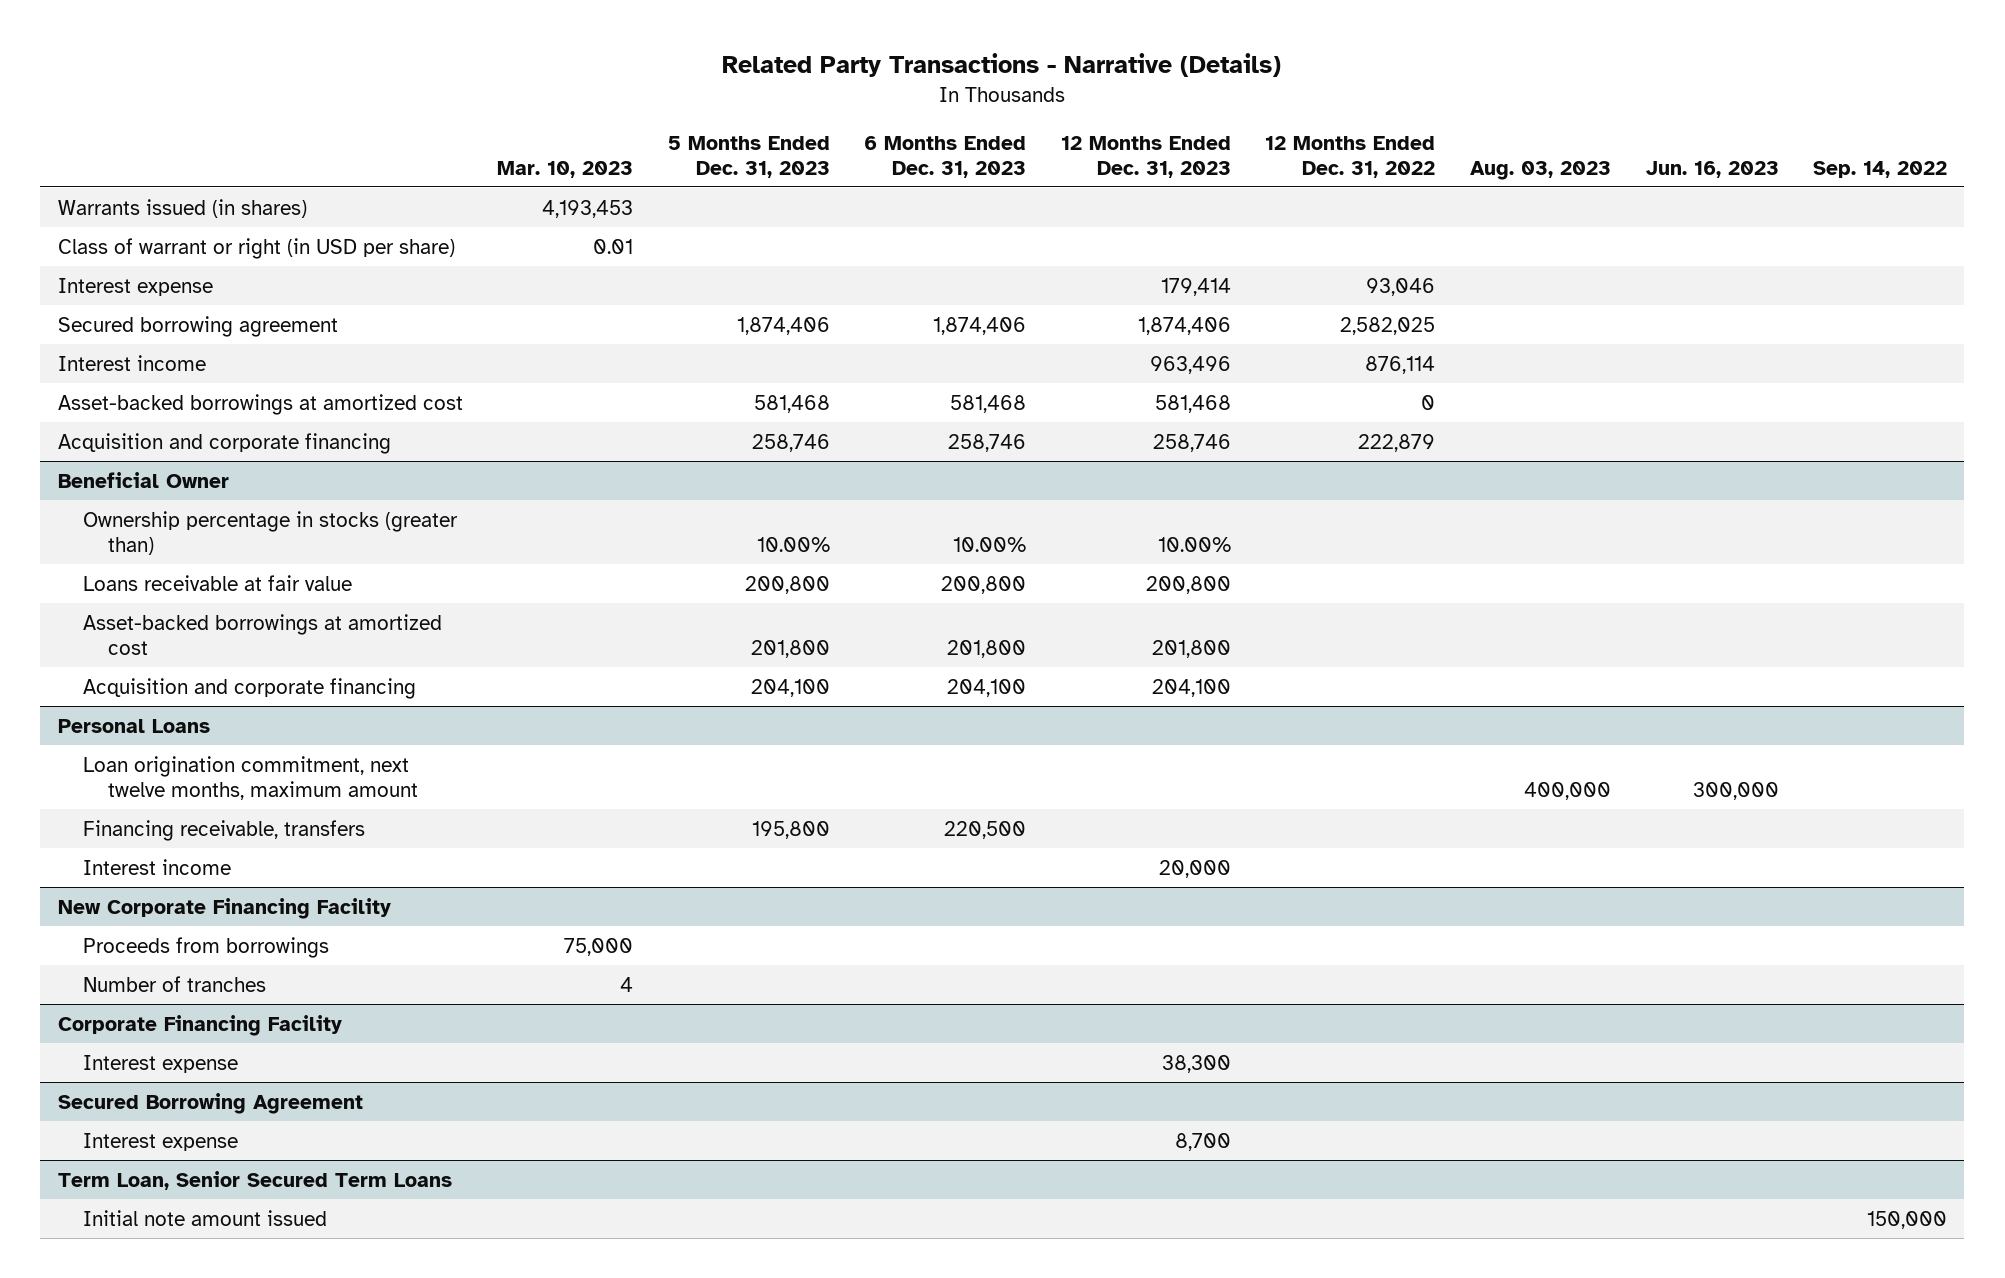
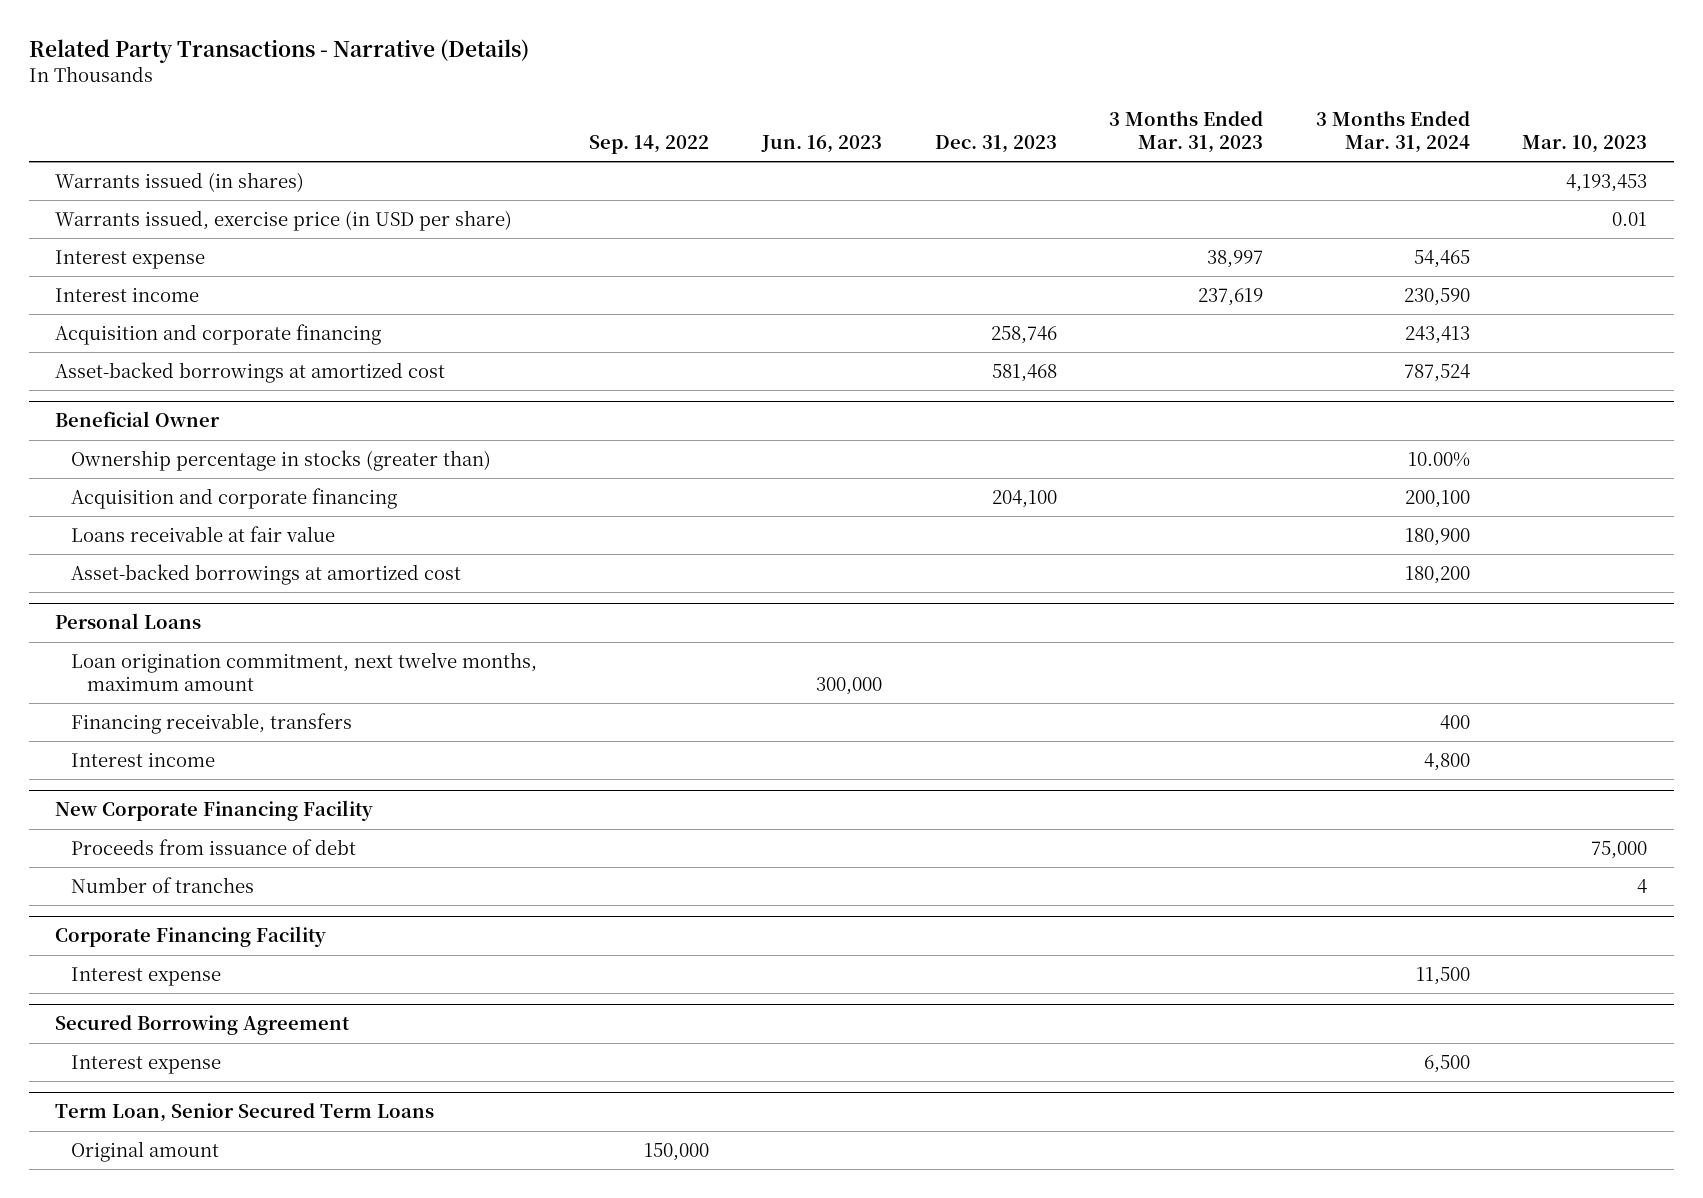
[667,135,830,178] 5 Months Ended Dec. 31, 2023 -> none
[864,135,1027,178] 6 Months Ended Dec. 31, 2023 -> none
[1060,135,1231,178] 12 Months Ended Dec. 31, 2023 -> none
[1265,135,1436,178] 12 Months Ended Dec. 31, 2022 -> none
[1469,160,1611,180] Aug. 03, 2023 -> none
none -> [934,135,1057,154] Dec. 31, 2023
none -> [1109,110,1264,154] 3 Months Ended Mar. 31, 2023
none -> [1315,110,1470,154] 3 Months Ended Mar. 31, 2024
[57,237,455,259] Class of warrant or right (in USD per share) -> [55,209,513,231] Warrants issued, exercise price (in USD per share)
[57,315,338,337] Secured borrowing agreement -> none
[57,393,463,415] Asset-backed borrowings at amortized cost -> [55,361,446,383] Asset-backed borrowings at amortized cost
[82,677,416,699] Acquisition and corporate financing -> [70,487,397,509] Acquisition and corporate financing
[82,936,329,958] Proceeds from borrowings -> [70,838,356,855] Proceeds from issuance of debt
[82,1209,327,1226] Initial note amount issued -> [70,1140,219,1162] Original amount

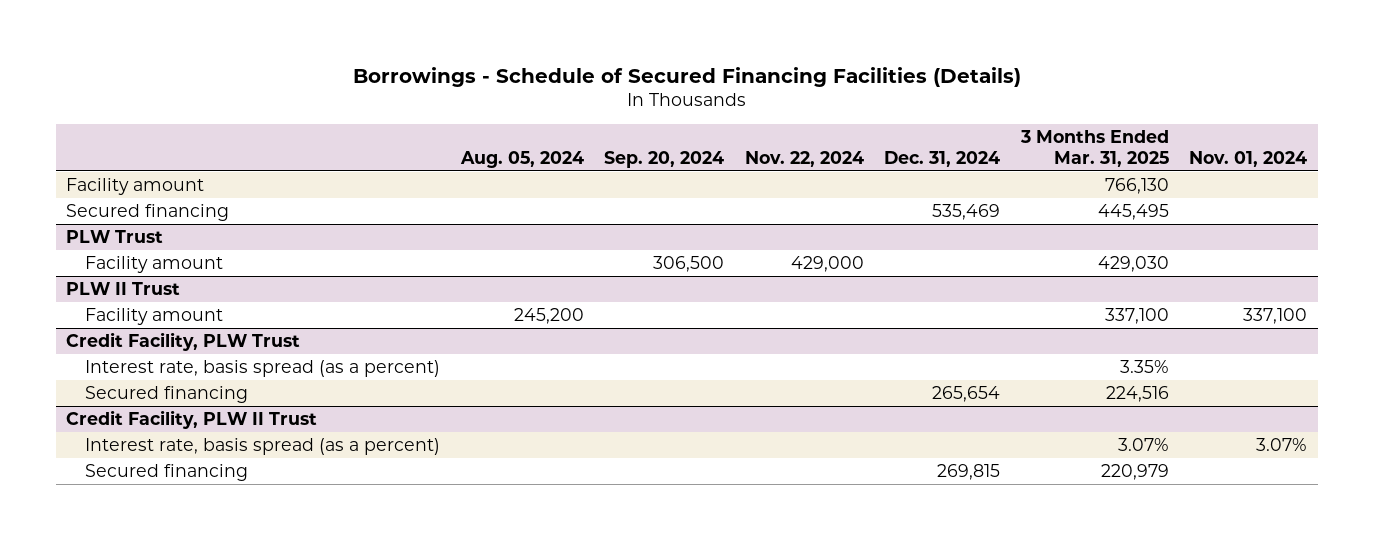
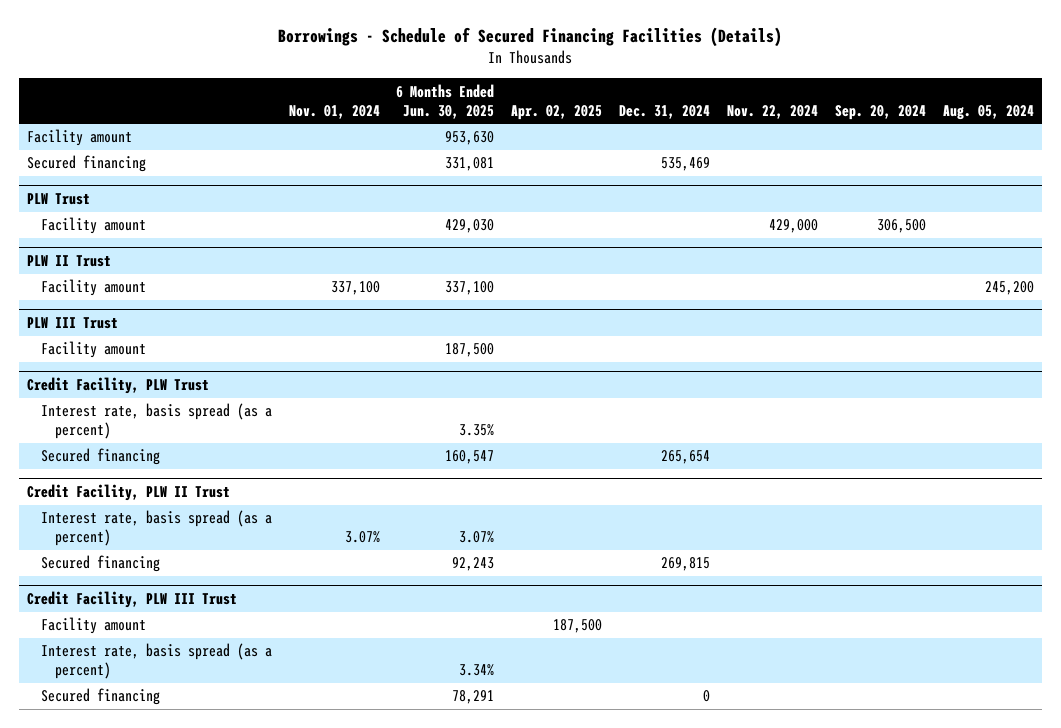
[1019,129,1169,168] 3 Months Ended Mar. 31, 2025 -> none
none -> [396,83,495,119] 6 Months Ended Jun. 30, 2025
none -> [511,104,603,120] Apr. 02, 2025
none -> [27,316,119,329] PLW III Trust
none -> [40,341,146,359] Facility amount
none -> [27,590,238,608] Credit Facility, PLW III Trust
none -> [40,617,146,635] Facility amount
none -> [40,643,272,680] Interest rate, basis spread (as a percent)
none -> [40,688,160,706] Secured financing

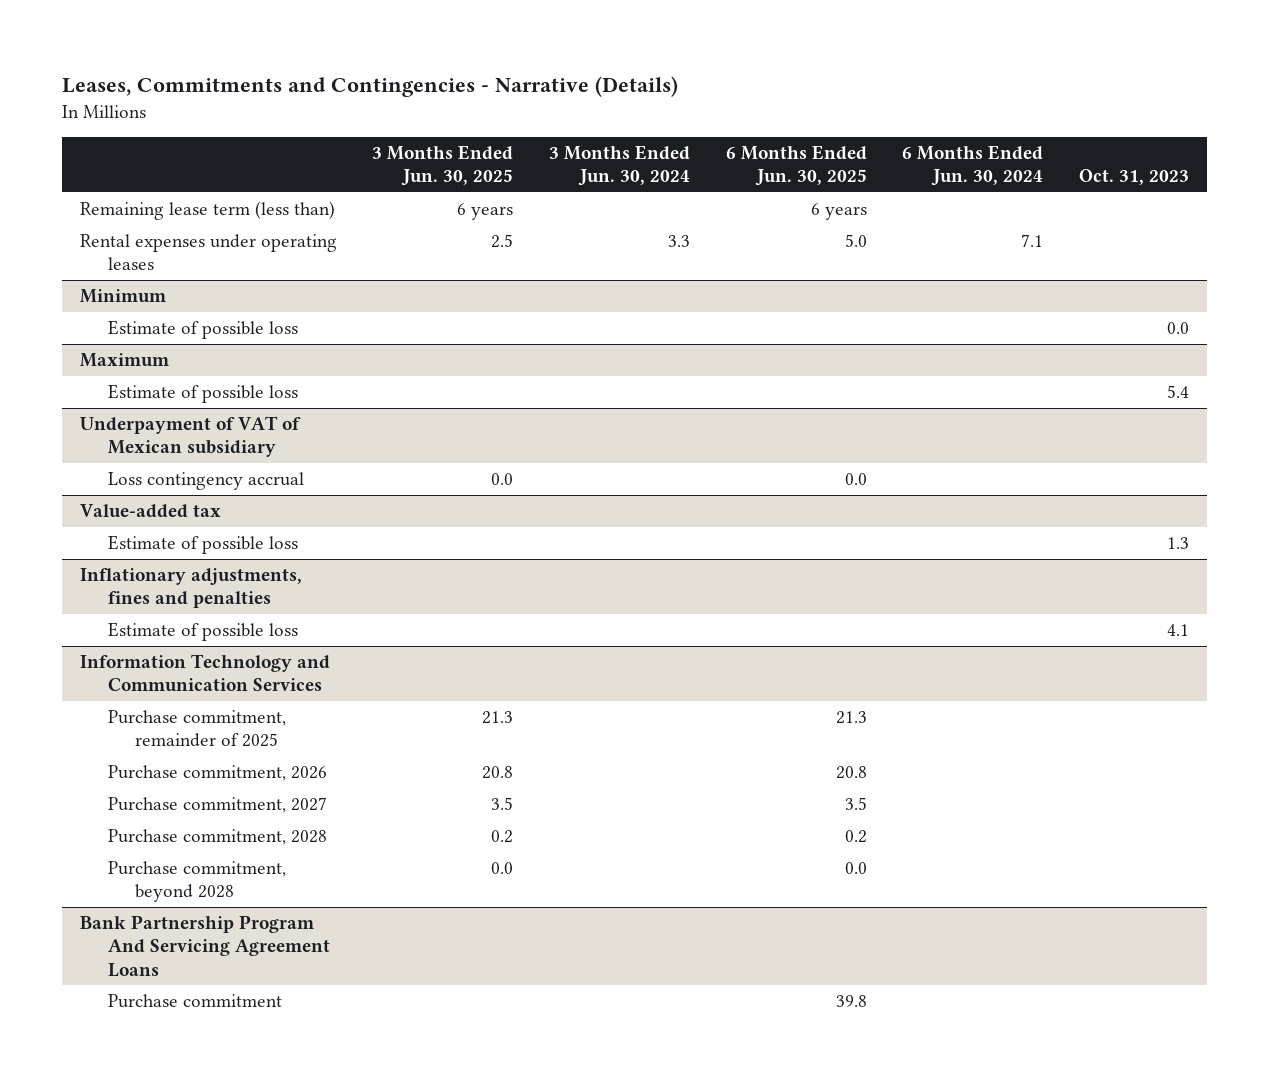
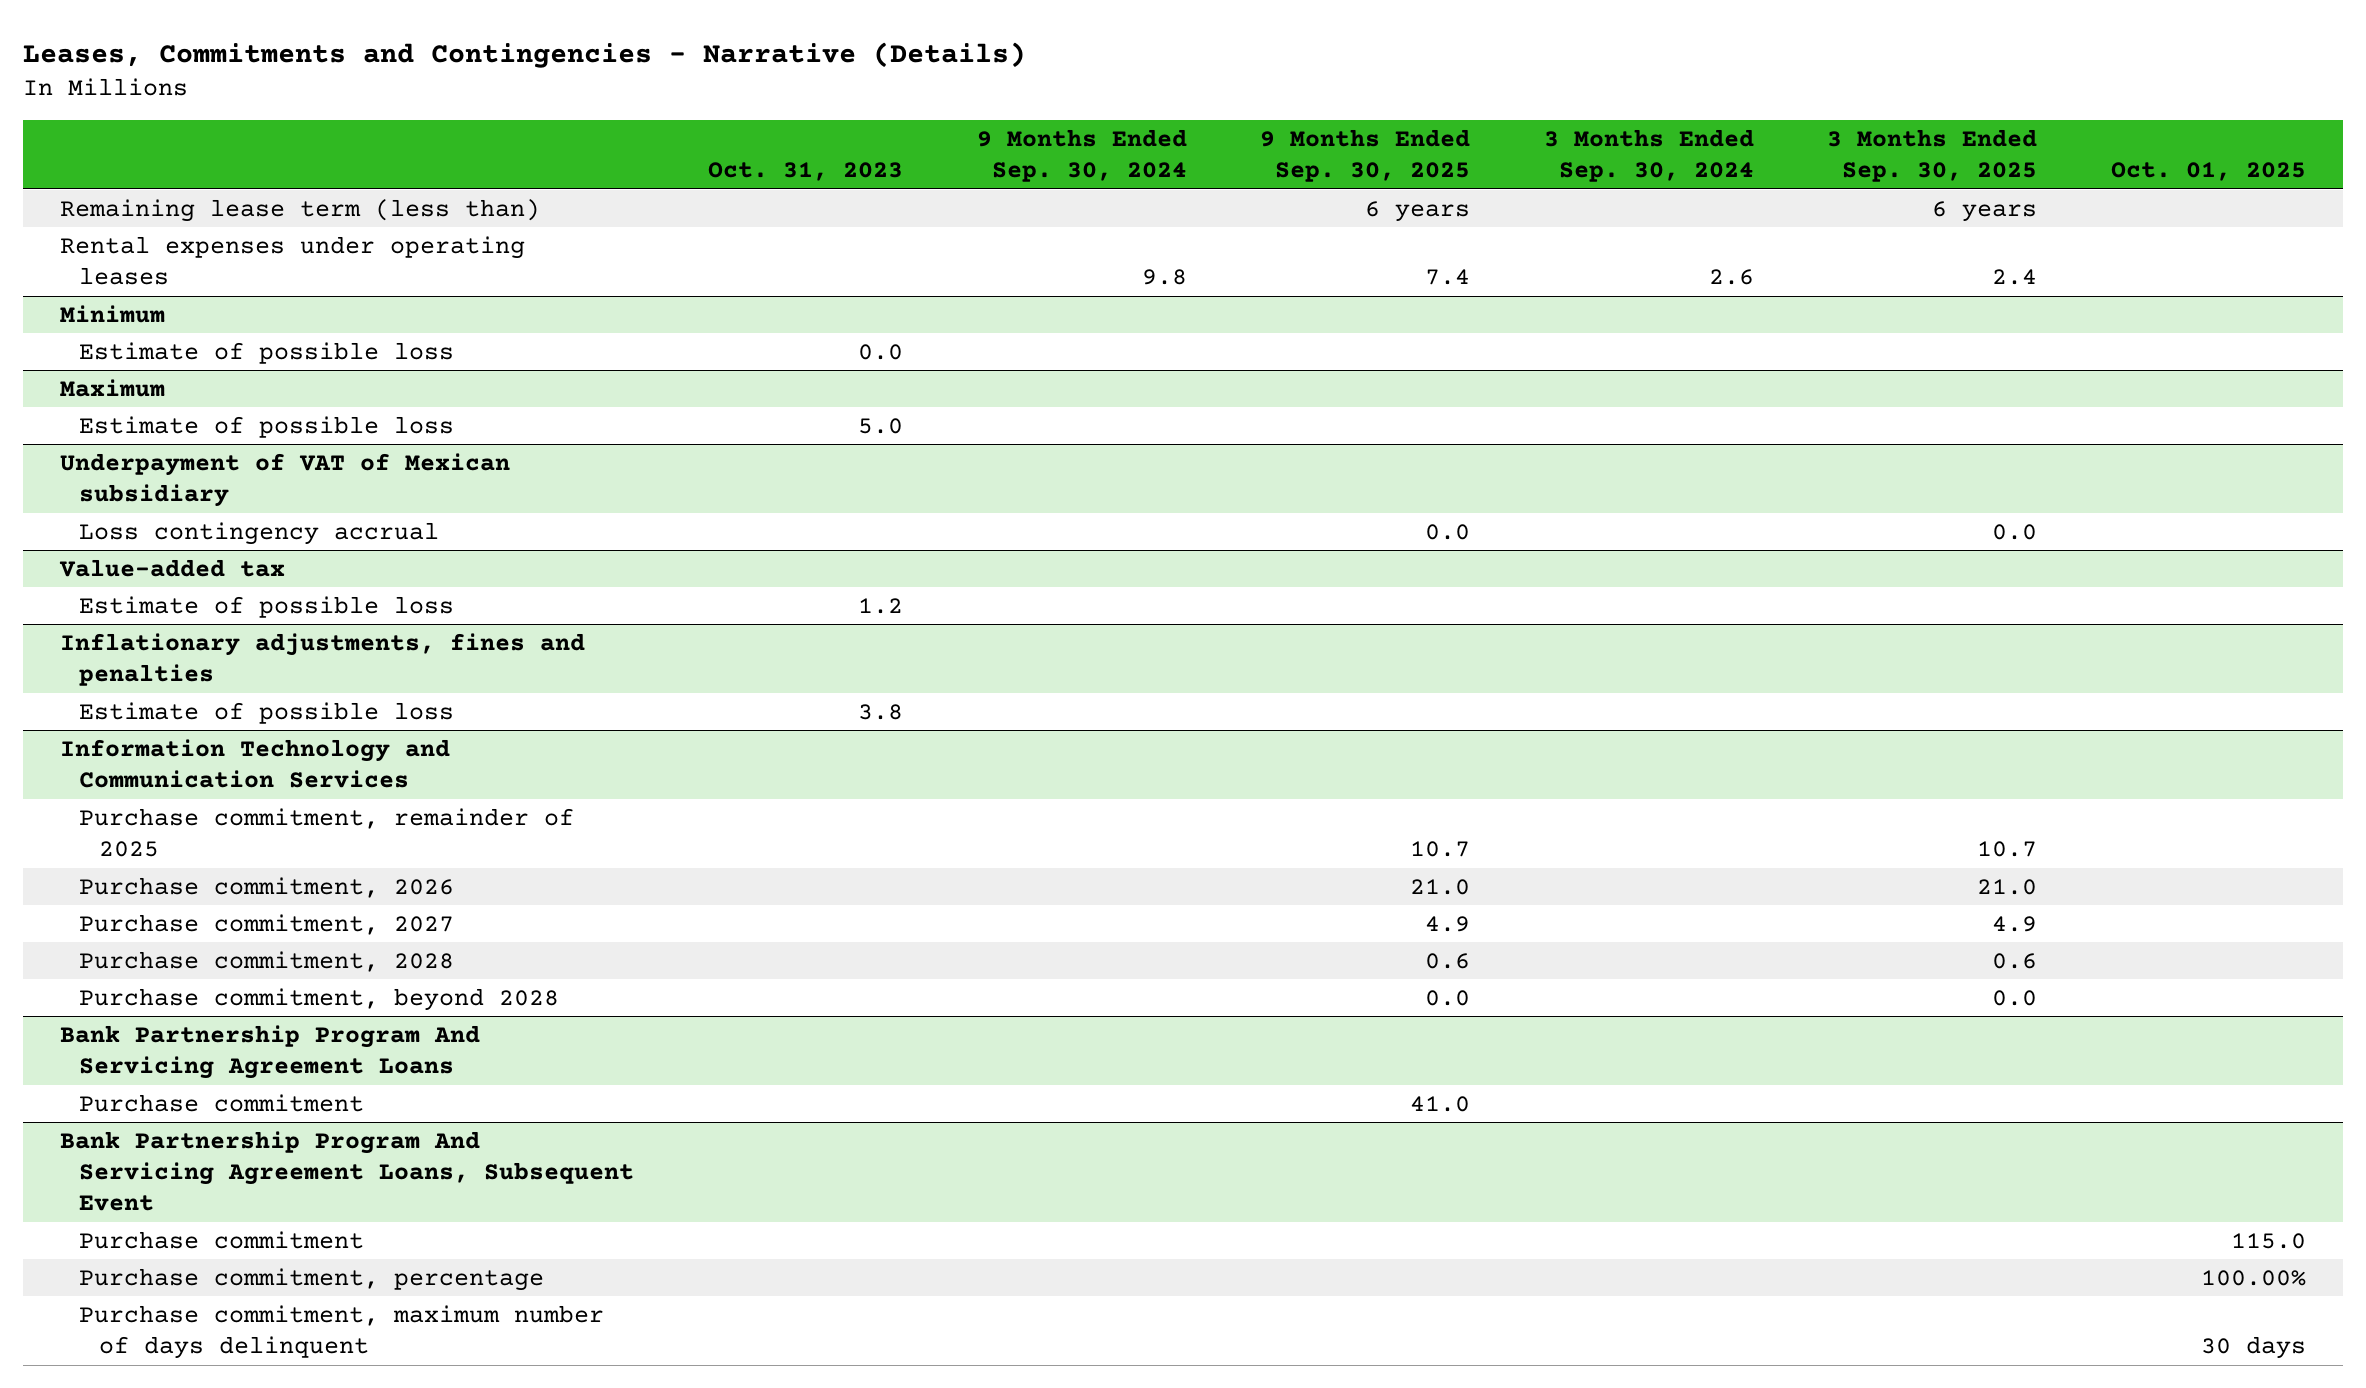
[372,144,514,187] 3 Months Ended Jun. 30, 2025 -> none
[549,144,691,187] 3 Months Ended Jun. 30, 2024 -> none
[725,144,867,187] 6 Months Ended Jun. 30, 2025 -> none
[902,144,1044,187] 6 Months Ended Jun. 30, 2024 -> none
none -> [976,129,1187,183] 9 Months Ended Sep. 30, 2024
none -> [1260,129,1471,183] 9 Months Ended Sep. 30, 2025
none -> [1543,129,1754,183] 3 Months Ended Sep. 30, 2024
none -> [1827,129,2038,183] 3 Months Ended Sep. 30, 2025
none -> [2111,162,2307,182] Oct. 01, 2025
[1167,385,1190,399] 5.4 -> [857,417,903,434] 5.0
[1167,537,1190,550] 1.3 -> [857,597,903,614] 1.2
[1167,624,1190,637] 4.1 -> [857,703,903,720] 3.8
none -> [59,1130,635,1212] Bank Partnership Program And Servicing Agreement Loans, Subsequent Event
none -> [79,1230,365,1249] Purchase commitment
none -> [79,1267,545,1291] Purchase commitment, percentage
none -> [79,1304,605,1360] Purchase commitment, maximum number of days delinquent

